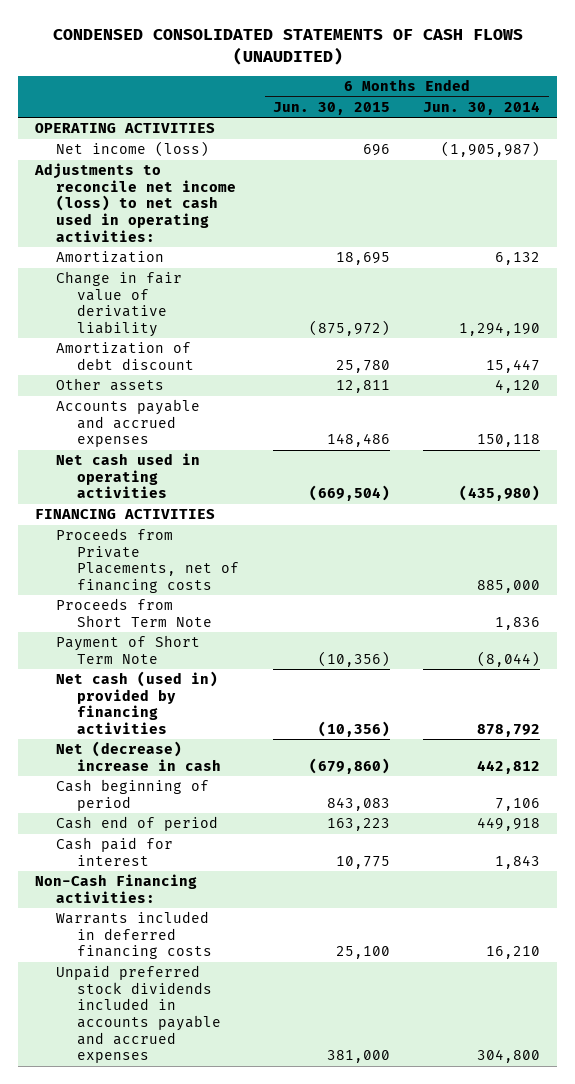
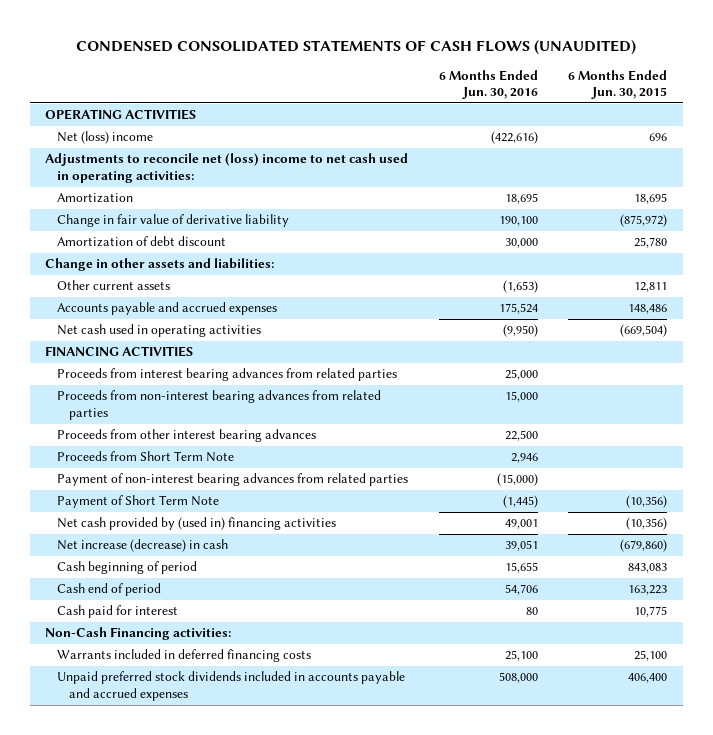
[423,100,541,115] Jun. 30, 2014 -> none
none -> [438,69,538,100] 6 Months Ended Jun. 30, 2016
[56,141,210,158] Net income (loss) -> [57,131,154,145] Net (loss) income
[33,163,237,242] Adjustments to reconcile net income (loss) to net cash used in operating activities: -> [45,153,409,184] Adjustments to reconcile net (loss) income to net cash used in operating activities:
none -> [45,258,275,272] Change in other assets and liabilities:
[56,378,165,392] Other assets -> [57,280,171,291] Other current assets
[56,528,240,593] Proceeds from Private Placements, net of financing costs -> none
none -> [57,368,398,382] Proceeds from interest bearing advances from related parties
none -> [57,390,382,421] Proceeds from non-interest bearing advances from related parties
none -> [57,429,317,443] Proceeds from other interest bearing advances
none -> [57,473,409,487] Payment of non-interest bearing advances from related parties
[56,671,219,734] Net cash (used in) provided by financing activities -> [57,517,337,531] Net cash provided by (used in) financing activities
[56,741,222,771] Net (decrease) increase in cash -> [57,539,229,553] Net increase (decrease) in cash
[326,1050,390,1064] 381,000 -> [628,673,668,684] 406,400

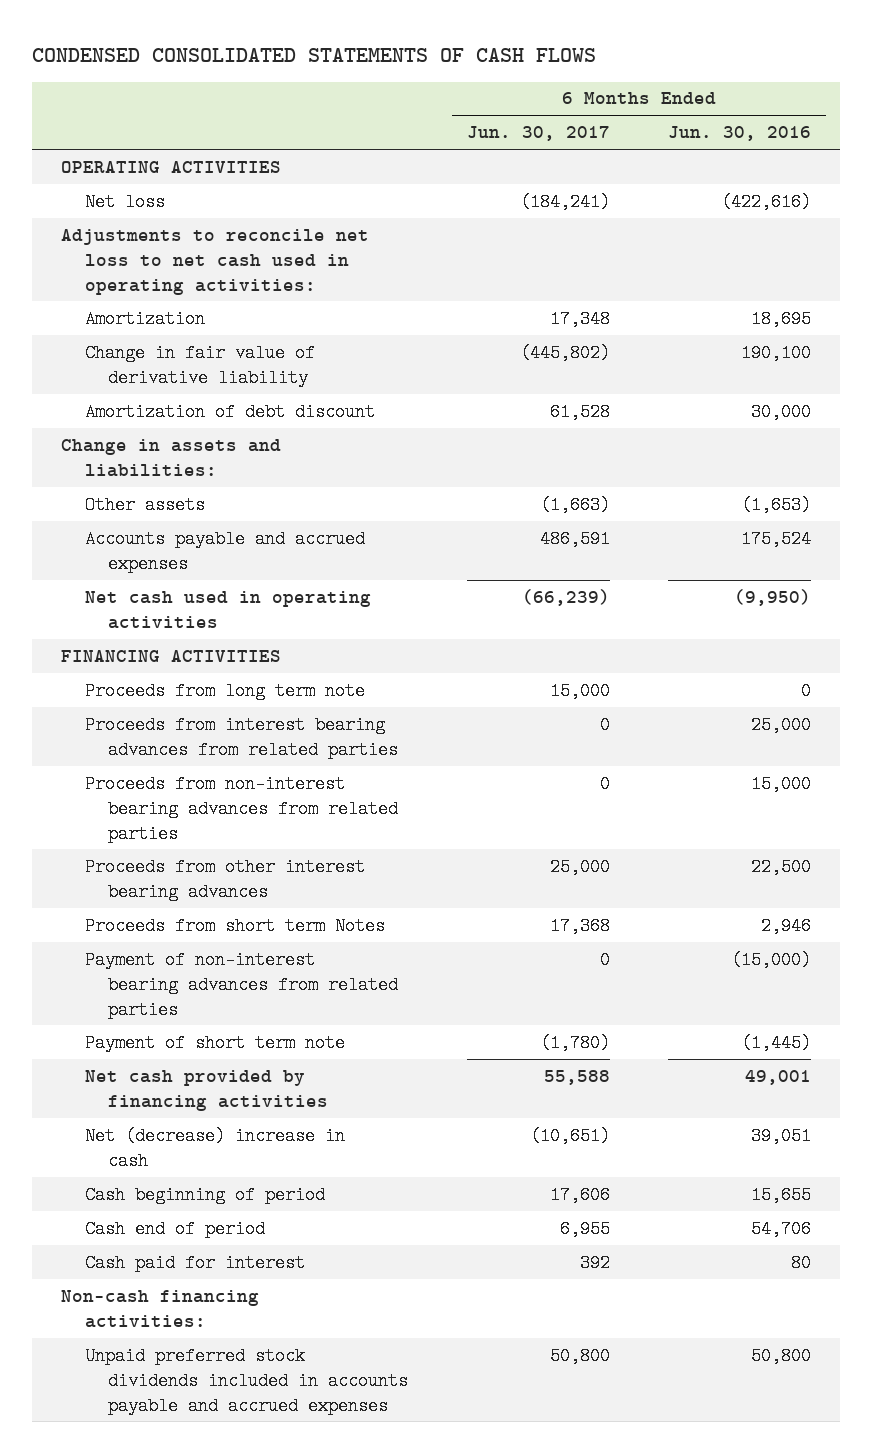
[76,39,637,55] CONDENSED CONSOLIDATED STATEMENTS OF CASH FLOWS (UNAUDITED) -> [32,48,597,63] CONDENSED CONSOLIDATED STATEMENTS OF CASH FLOWS
[568,69,668,100] 6 Months Ended Jun. 30, 2015 -> none
none -> [466,126,610,142] Jun. 30, 2017
[57,131,154,145] Net (loss) income -> [84,192,165,211] Net loss
[45,153,409,184] Adjustments to reconcile net (loss) income to net cash used in operating activities: -> [61,228,370,295] Adjustments to reconcile net loss to net cash used in operating activities:
[45,258,275,272] Change in other assets and liabilities: -> [61,438,282,477] Change in assets and liabilities:
[57,280,171,291] Other current assets -> [84,495,205,514] Other assets
none -> [84,681,365,700] Proceeds from long term note
[57,451,235,463] Proceeds from Short Term Note -> [84,916,385,935] Proceeds from short term Notes
[57,495,220,509] Payment of Short Term Note -> [84,1033,345,1052] Payment of short term note
[57,517,337,531] Net cash provided by (used in) financing activities -> [84,1069,329,1111] Net cash provided by financing activities
[57,539,229,553] Net increase (decrease) in cash -> [84,1126,345,1170] Net (decrease) increase in cash
[57,649,312,663] Warrants included in deferred financing costs -> none
[45,627,232,641] Non-Cash Financing activities: -> [61,1289,260,1328] Non-cash financing activities:
[498,672,538,684] 508,000 -> [751,1346,812,1365] 50,800

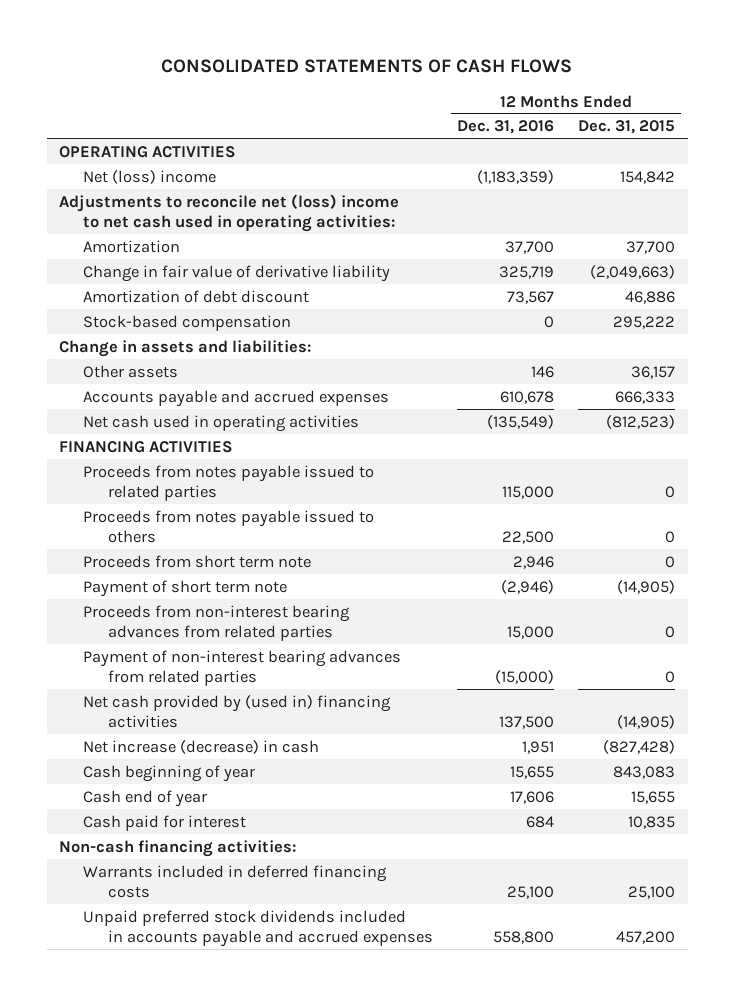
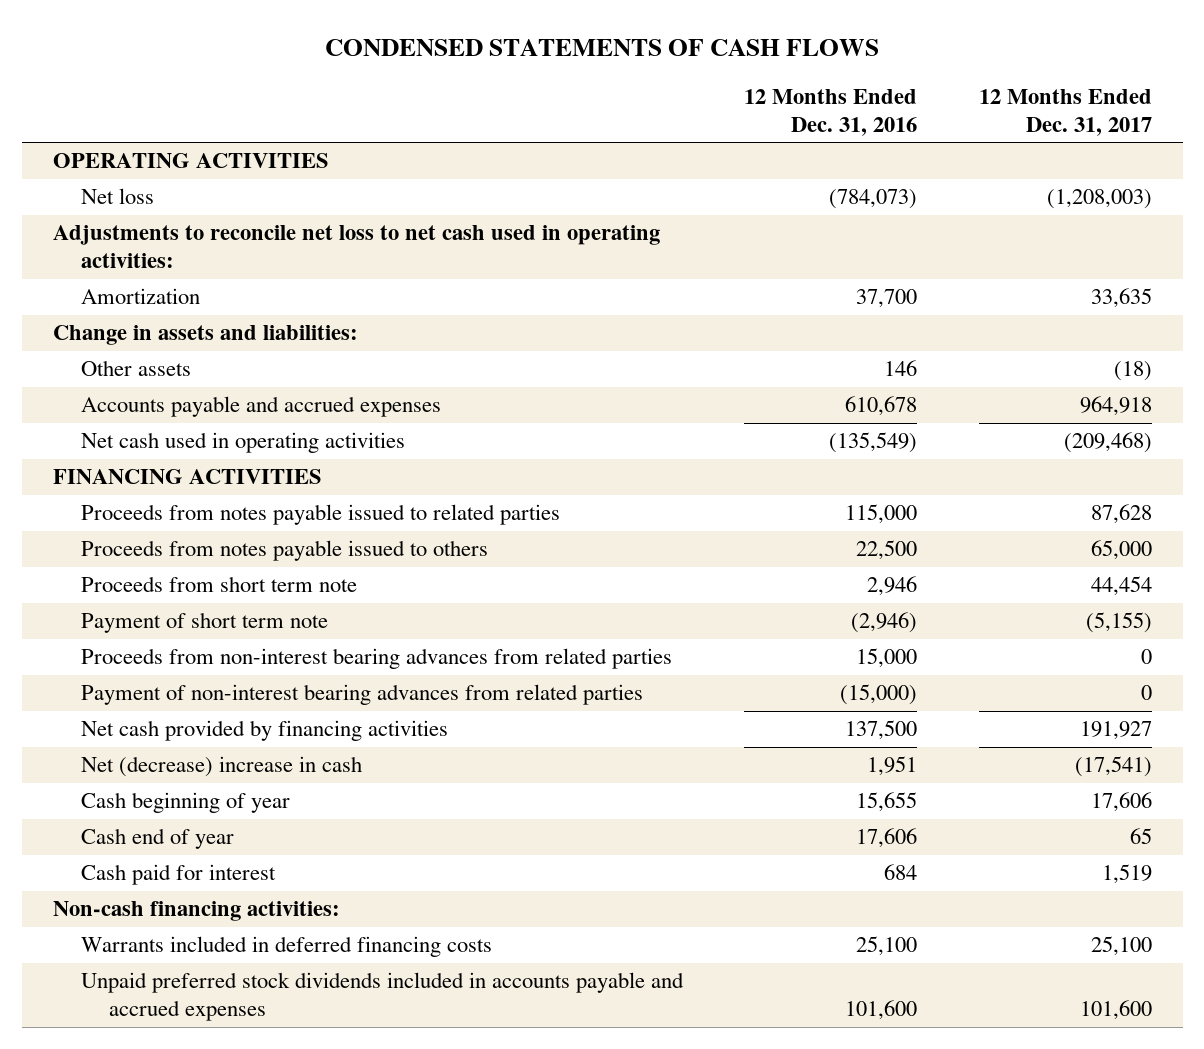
[161,59,573,74] CONSOLIDATED STATEMENTS OF CASH FLOWS -> [325,39,880,57] CONDENSED STATEMENTS OF CASH FLOWS
[578,120,676,135] Dec. 31, 2015 -> none
none -> [978,88,1152,136] 12 Months Ended Dec. 31, 2017
[83,169,217,184] Net (loss) income -> [80,188,154,205] Net loss
[477,169,555,184] (1,183,359) -> [829,189,918,210] (784,073)
[58,193,399,233] Adjustments to reconcile net (loss) income to net cash used in operating activities: -> [52,225,660,269] Adjustments to reconcile net loss to net cash used in operating activities:
[83,264,391,282] Change in fair value of derivative liability -> none
[83,289,310,303] Amortization of debt discount -> none
[83,314,292,331] Stock-based compensation -> none
[83,694,392,729] Net cash provided by (used in) financing activities -> [80,720,448,742] Net cash provided by financing activities
[83,739,320,754] Net increase (decrease) in cash -> [80,756,362,778] Net (decrease) increase in cash
[493,931,555,945] 558,800 -> [845,1000,918,1021] 101,600

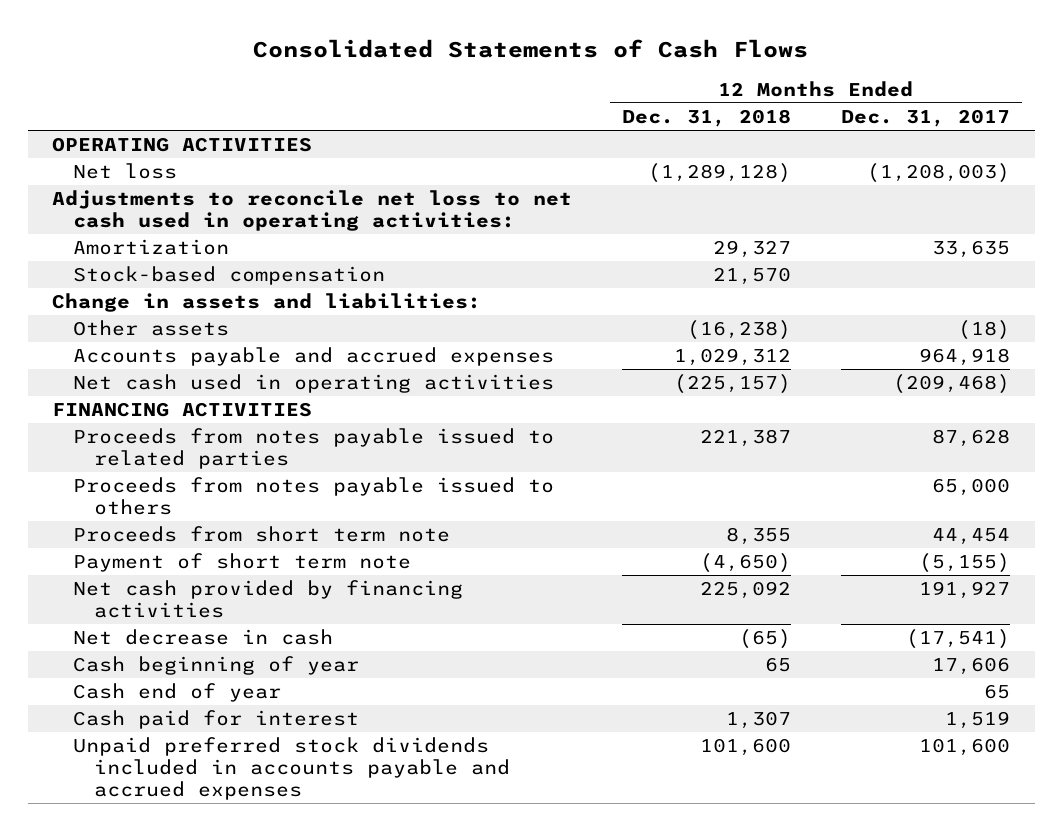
[325,39,880,57] CONDENSED STATEMENTS OF CASH FLOWS -> [253,38,809,58] Consolidated Statements of Cash Flows
[744,88,918,136] 12 Months Ended Dec. 31, 2016 -> none
none -> [622,109,792,128] Dec. 31, 2018
none -> [73,266,386,286] Stock-based compensation
[80,648,672,670] Proceeds from non-interest bearing advances from related parties -> none
[80,684,643,706] Payment of non-interest bearing advances from related parties -> none
[80,756,362,778] Net (decrease) increase in cash -> [73,629,334,646] Net decrease in cash
[52,901,340,922] Non-cash financing activities: -> none
[80,936,492,958] Warrants included in deferred financing costs -> none

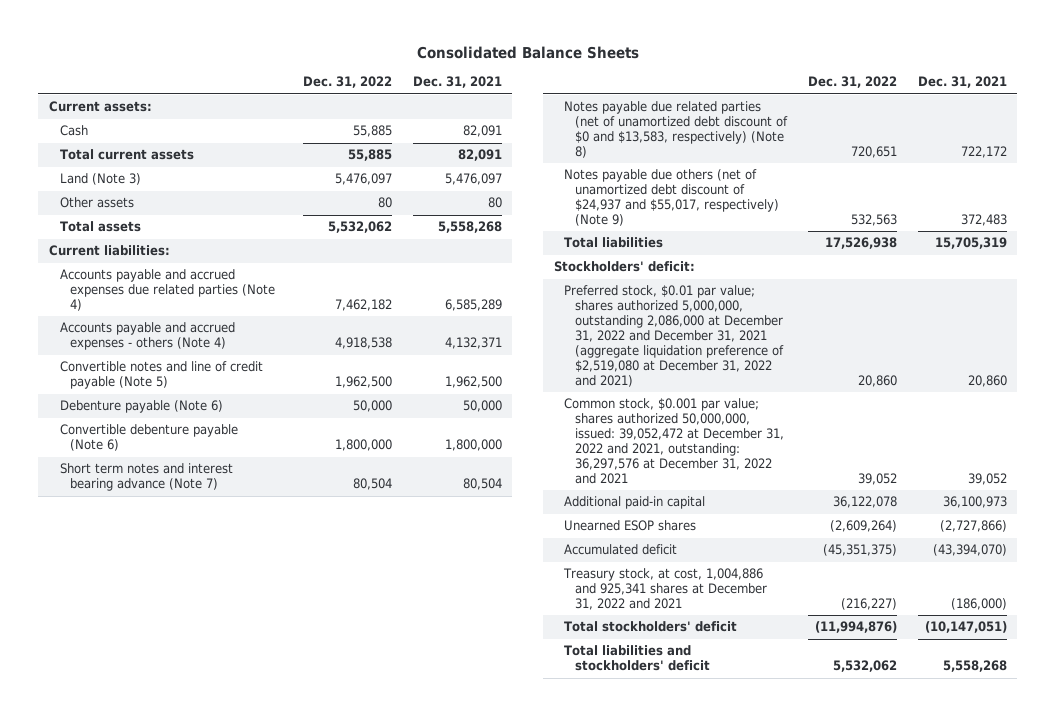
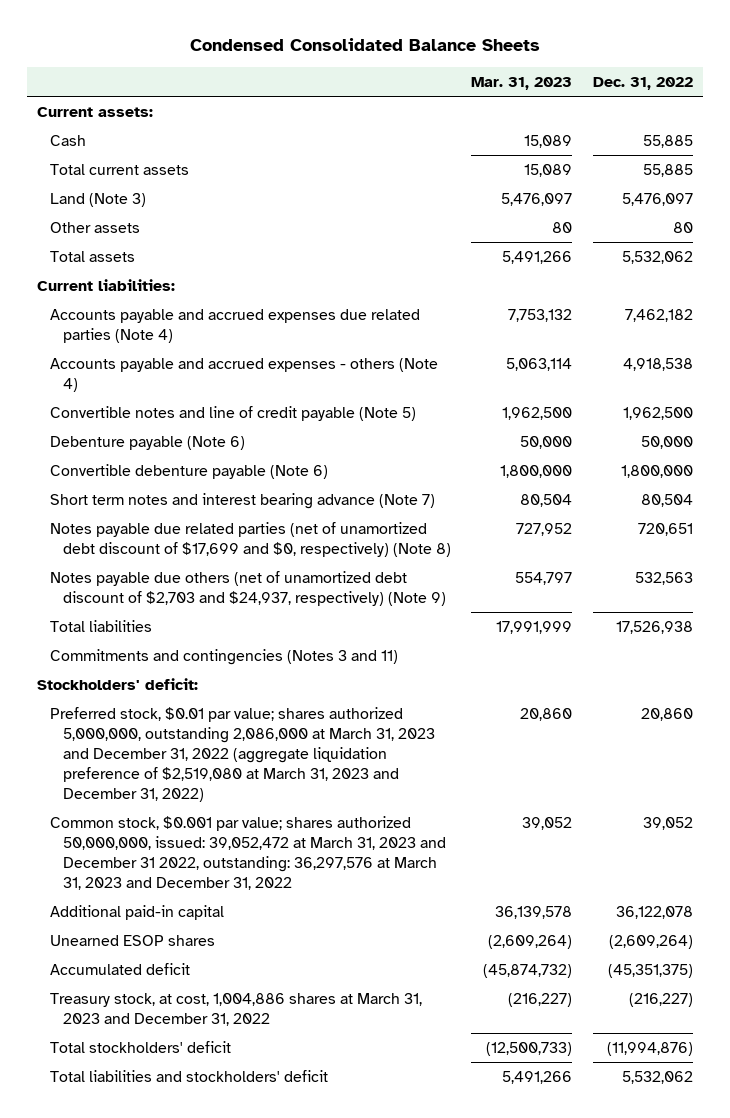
[416,45,639,59] Consolidated Balance Sheets -> [189,38,540,52] Condensed Consolidated Balance Sheets
[412,76,502,89] Dec. 31, 2021 -> none
none -> [471,76,573,90] Mar. 31, 2023
[564,101,789,159] Notes payable due related parties (net of unamortized debt discount of $0 and $13,583, respectively) (Note 8) -> [50,521,451,557] Notes payable due related parties (net of unamortized debt discount of $17,699 and $0, respectively) (Note 8)
[564,169,780,227] Notes payable due others (net of unamortized debt discount of $24,937 and $55,017, respectively) (Note 9) -> [50,570,446,606] Notes payable due others (net of unamortized debt discount of $2,703 and $24,937, respectively) (Note 9)
none -> [50,648,399,665] Commitments and contingencies (Notes 3 and 11)
[564,285,785,388] Preferred stock, $0.01 par value; shares authorized 5,000,000, outstanding 2,086,000 at December 31, 2022 and December 31, 2021 (aggregate liquidation preference of $2,519,080 at December 31, 2022 and 2021) -> [50,706,435,802] Preferred stock, $0.01 par value; shares authorized 5,000,000, outstanding 2,086,000 at March 31, 2023 and December 31, 2022 (aggregate liquidation preference of $2,519,080 at March 31, 2023 and December 31, 2022)
[564,398,785,485] Common stock, $0.001 par value; shares authorized 50,000,000, issued: 39,052,472 at December 31, 2022 and 2021, outstanding: 36,297,576 at December 31, 2022 and 2021 -> [50,815,446,890] Common stock, $0.001 par value; shares authorized 50,000,000, issued: 39,052,472 at March 31, 2023 and December 31 2022, outstanding: 36,297,576 at March 31, 2023 and December 31, 2022
[563,568,768,611] Treasury stock, at cost, 1,004,886 and 925,341 shares at December 31, 2022 and 2021 -> [50,992,423,1026] Treasury stock, at cost, 1,004,886 shares at March 31, 2023 and December 31, 2022

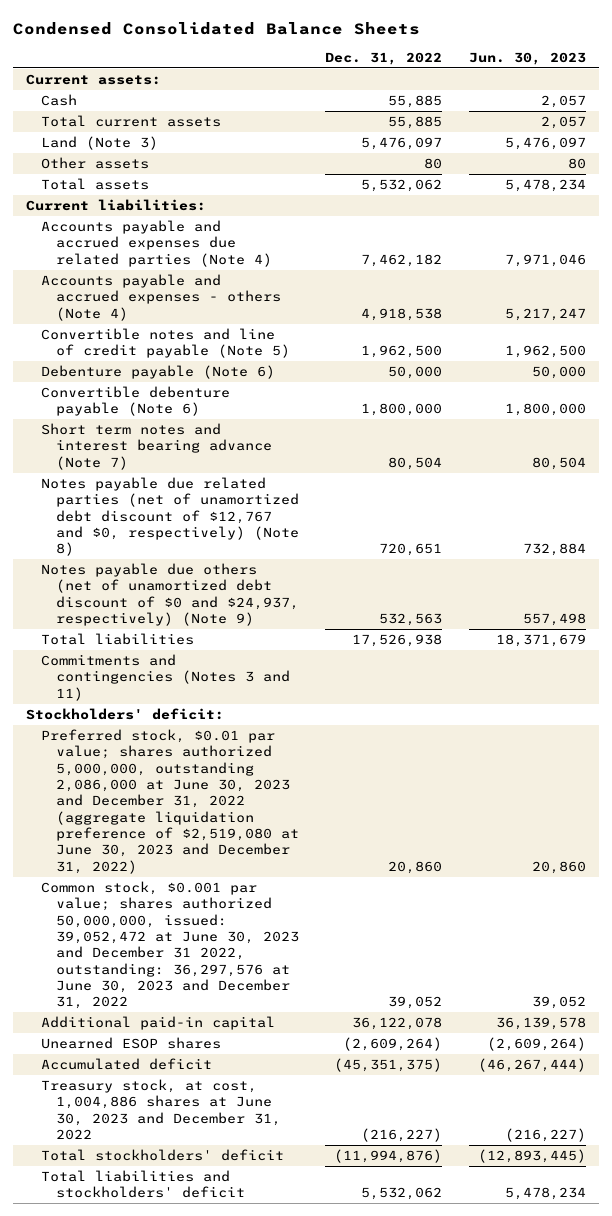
[471,76,573,90] Mar. 31, 2023 -> none
none -> [468,51,586,65] Jun. 30, 2023
[50,521,451,557] Notes payable due related parties (net of unamortized debt discount of $17,699 and $0, respectively) (Note 8) -> [41,477,300,557] Notes payable due related parties (net of unamortized debt discount of $12,767 and $0, respectively) (Note 8)
[50,570,446,606] Notes payable due others (net of unamortized debt discount of $2,703 and $24,937, respectively) (Note 9) -> [41,563,300,627] Notes payable due others (net of unamortized debt discount of $0 and $24,937, respectively) (Note 9)
[50,706,435,802] Preferred stock, $0.01 par value; shares authorized 5,000,000, outstanding 2,086,000 at March 31, 2023 and December 31, 2022 (aggregate liquidation preference of $2,519,080 at March 31, 2023 and December 31, 2022) -> [41,729,300,874] Preferred stock, $0.01 par value; shares authorized 5,000,000, outstanding 2,086,000 at June 30, 2023 and December 31, 2022 (aggregate liquidation preference of $2,519,080 at June 30, 2023 and December 31, 2022)
[50,815,446,890] Common stock, $0.001 par value; shares authorized 50,000,000, issued: 39,052,472 at March 31, 2023 and December 31 2022, outstanding: 36,297,576 at March 31, 2023 and December 31, 2022 -> [41,881,300,1010] Common stock, $0.001 par value; shares authorized 50,000,000, issued: 39,052,472 at June 30, 2023 and December 31 2022, outstanding: 36,297,576 at June 30, 2023 and December 31, 2022
[50,992,423,1026] Treasury stock, at cost, 1,004,886 shares at March 31, 2023 and December 31, 2022 -> [41,1079,282,1141] Treasury stock, at cost, 1,004,886 shares at June 30, 2023 and December 31, 2022

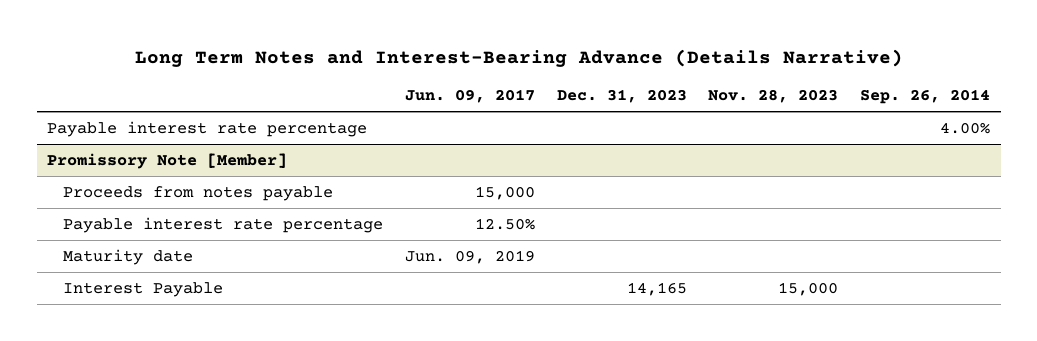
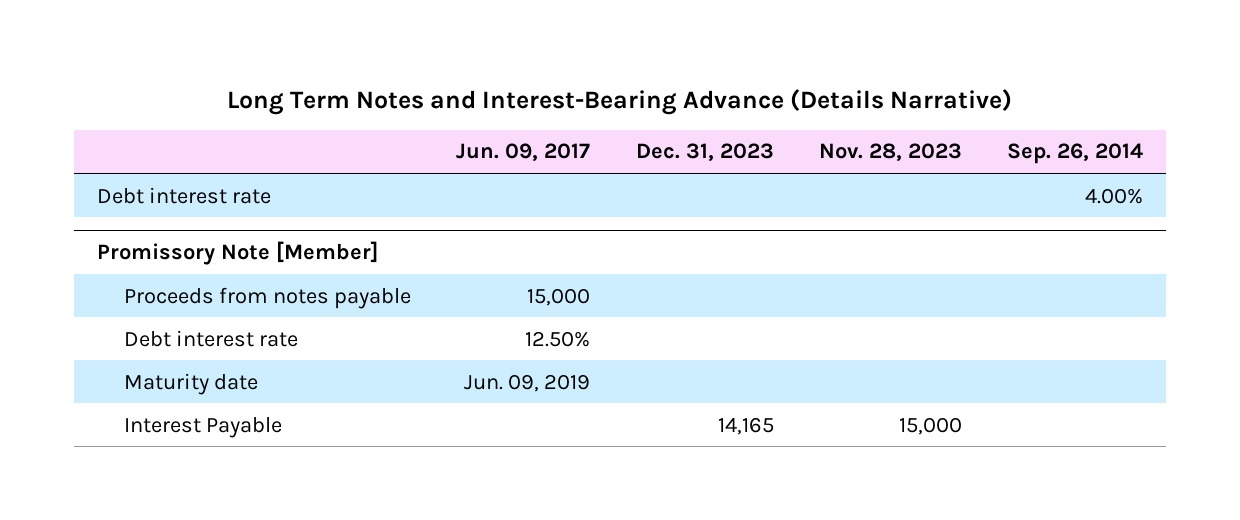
[47,120,368,137] Payable interest rate percentage -> [96,186,271,204] Debt interest rate
[63,216,384,233] Payable interest rate percentage -> [124,329,299,347] Debt interest rate

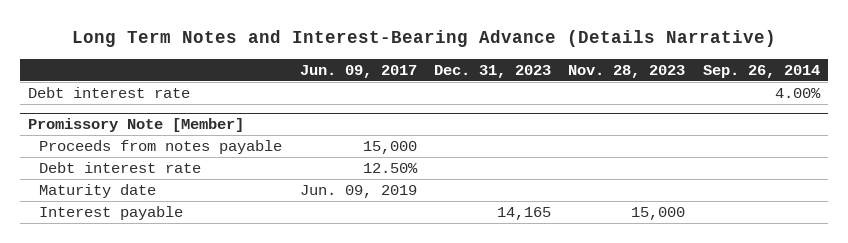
[124,416,283,438] Interest Payable -> [39,206,184,221] Interest payable

